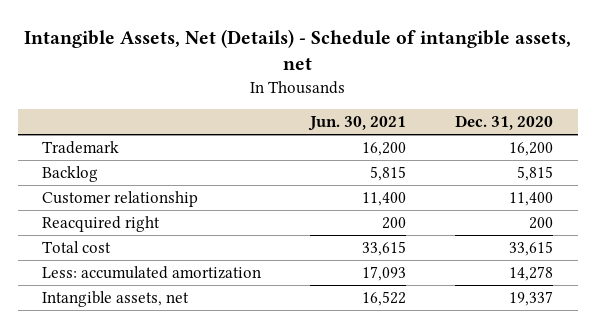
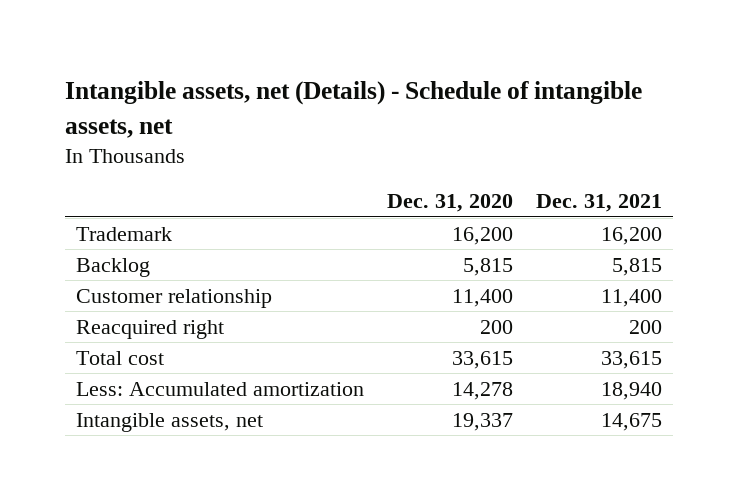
[23,28,571,70] Intangible Assets, Net (Details) - Schedule of intangible assets, net -> [64,81,642,138] Intangible assets, net (Details) - Schedule of intangible assets, net
[308,116,407,132] Jun. 30, 2021 -> none
none -> [535,194,662,213] Dec. 31, 2021
[42,265,262,279] Less: accumulated amortization -> [76,381,365,396] Less: Accumulated amortization

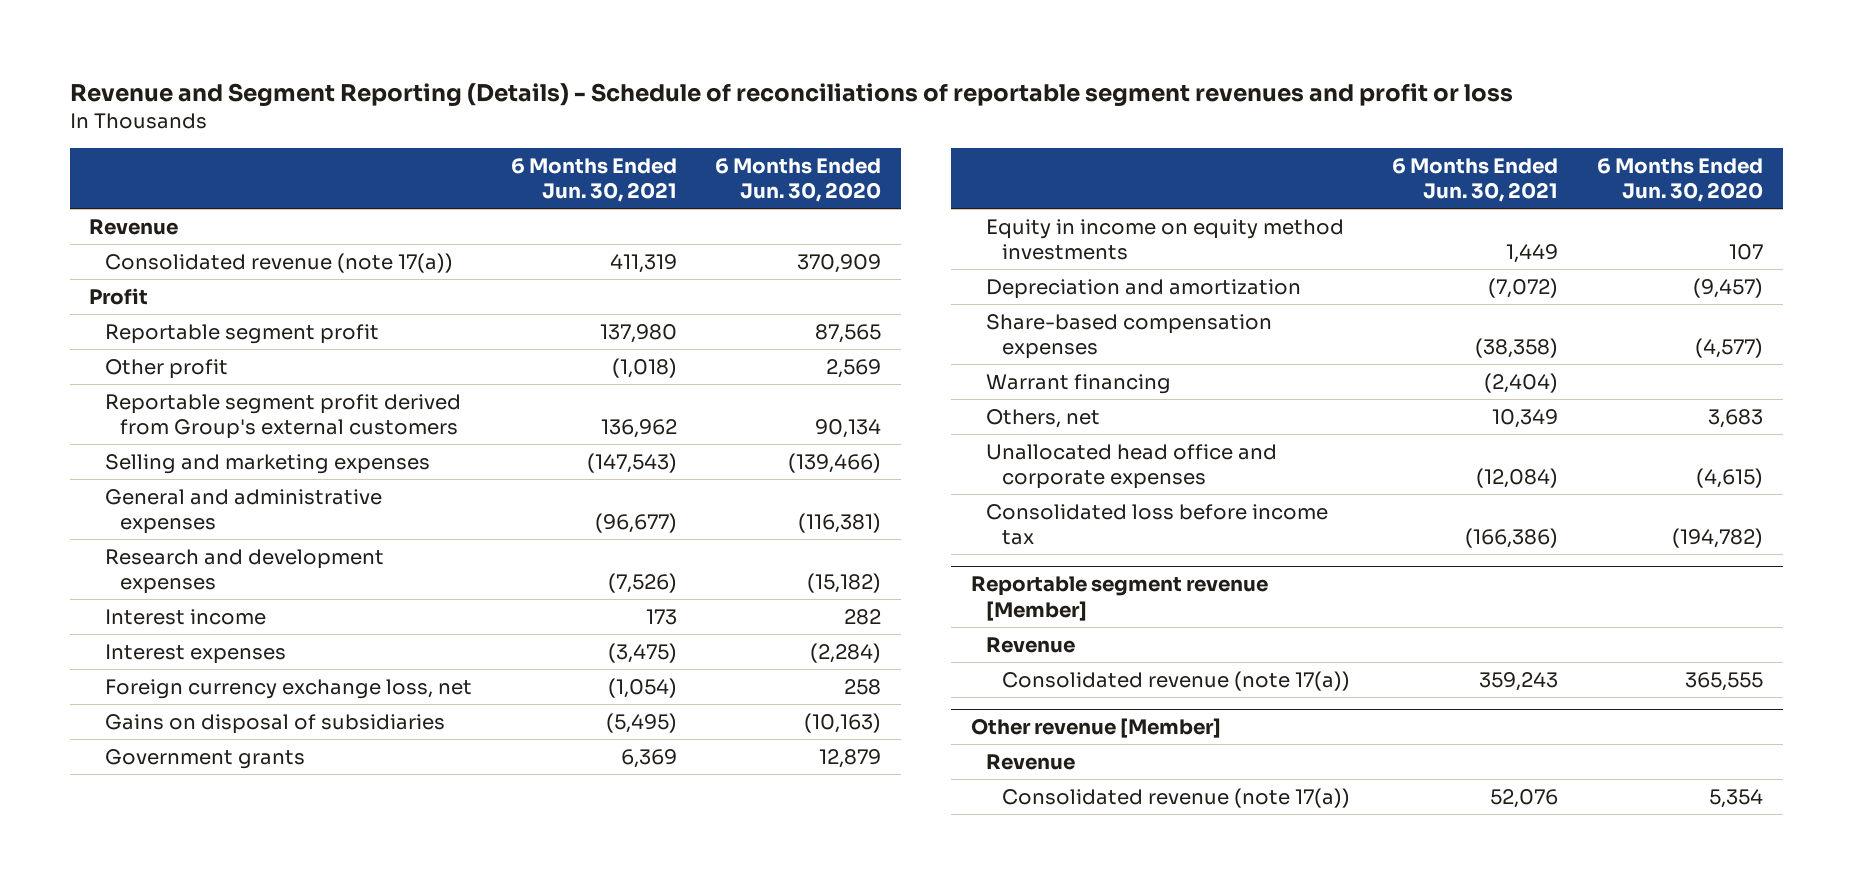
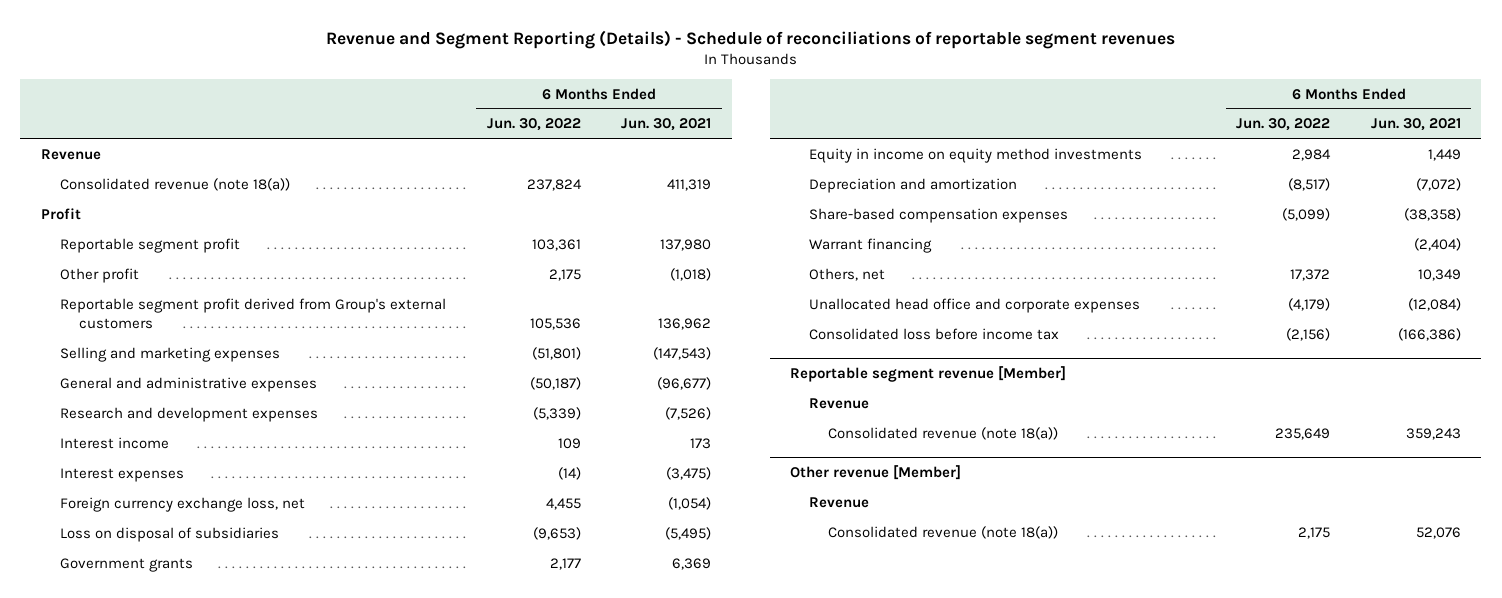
[69,82,1513,107] Revenue and Segment Reporting (Details) - Schedule of reconciliations of reportable segment revenues and profit or loss -> [325,29,1175,49] Revenue and Segment Reporting (Details) - Schedule of reconciliations of reportable segment revenues
[715,157,882,203] 6 Months Ended Jun. 30, 2020 -> none
none -> [486,118,581,132] Jun. 30, 2022
[104,252,453,273] Consolidated revenue (note 17(a)) -> [59,177,290,191] Consolidated revenue (note 18(a))
[104,713,445,734] Gains on disposal of subsidiaries -> [59,526,279,542] Loss on disposal of subsidiaries
[1002,670,1351,691] Consolidated revenue (note 17(a)) -> [828,426,1059,440] Consolidated revenue (note 18(a))
[1002,787,1351,808] Consolidated revenue (note 17(a)) -> [828,525,1059,539] Consolidated revenue (note 18(a))

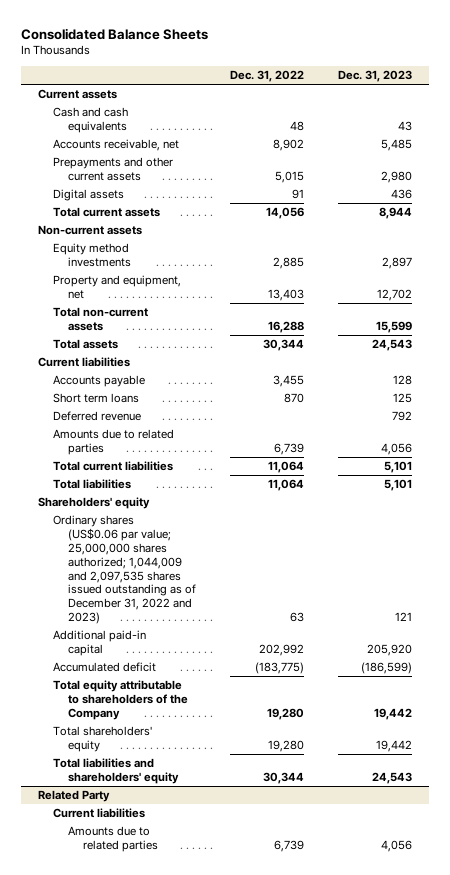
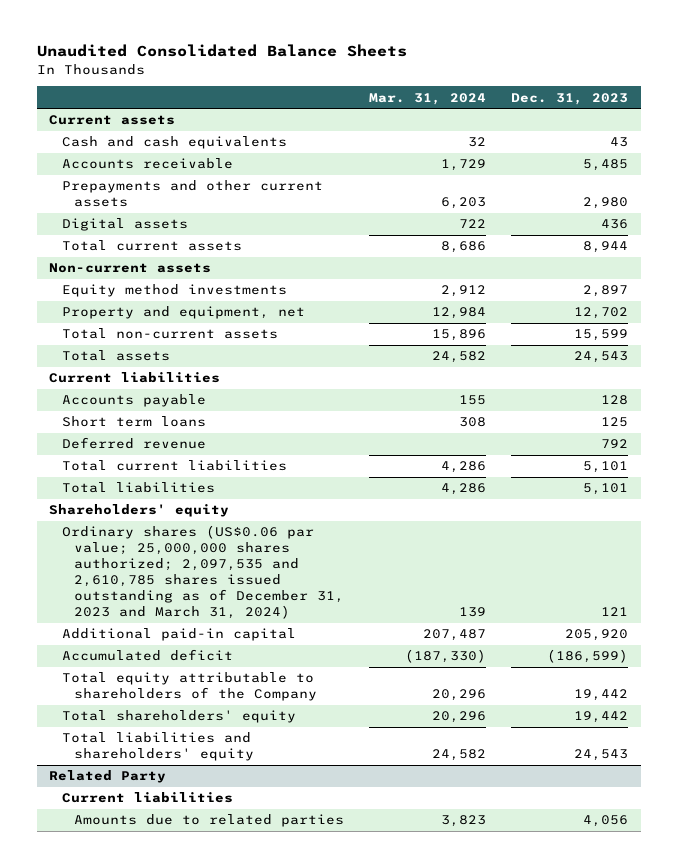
[20,27,208,40] Consolidated Balance Sheets -> [36,44,407,58] Unaudited Consolidated Balance Sheets
[229,70,304,83] Dec. 31, 2022 -> none
none -> [369,92,487,105] Mar. 31, 2024
[52,139,179,152] Accounts receivable, net -> [61,158,233,170] Accounts receivable
[52,429,174,456] Amounts due to related parties -> none
[52,515,197,625] Ordinary shares (US$0.06 par value; 25,000,000 shares authorized; 1,044,009 and 2,097,535 shares issued outstanding as of December 31, 2022 and 2023) -> [61,525,344,620] Ordinary shares (US$0.06 par value; 25,000,000 shares authorized; 2,097,535 and 2,610,785 shares issued outstanding as of December 31, 2023 and March 31, 2024)

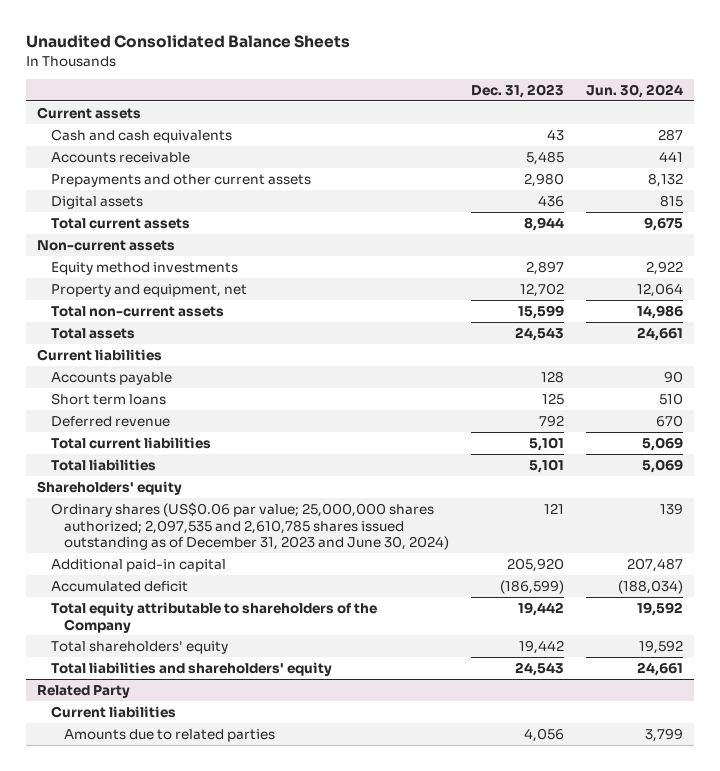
[369,92,487,105] Mar. 31, 2024 -> none
none -> [586,83,684,98] Jun. 30, 2024
[61,525,344,620] Ordinary shares (US$0.06 par value; 25,000,000 shares authorized; 2,097,535 and 2,610,785 shares issued outstanding as of December 31, 2023 and March 31, 2024) -> [50,501,449,551] Ordinary shares (US$0.06 par value; 25,000,000 shares authorized; 2,097,535 and 2,610,785 shares issued outstanding as of December 31, 2023 and June 30, 2024)

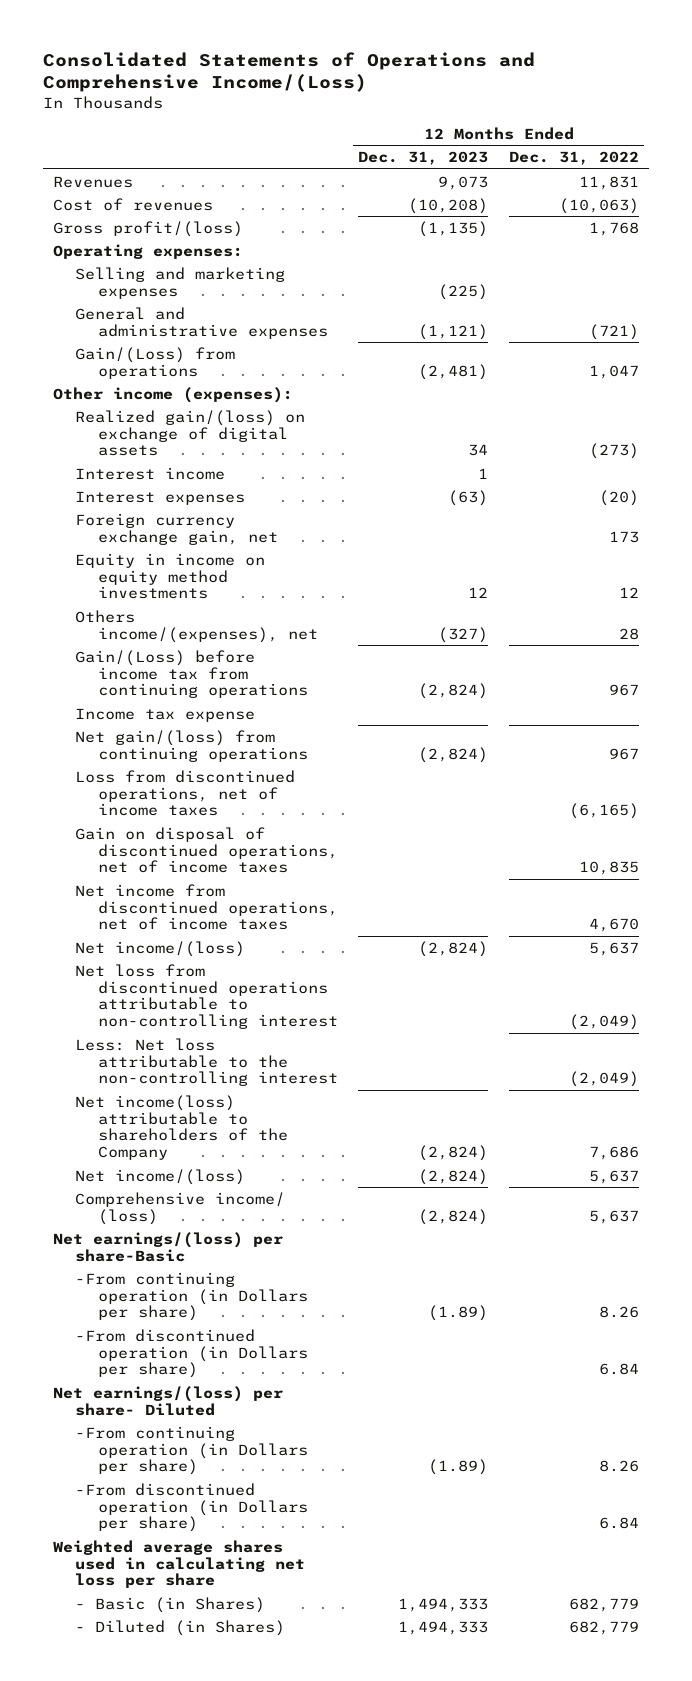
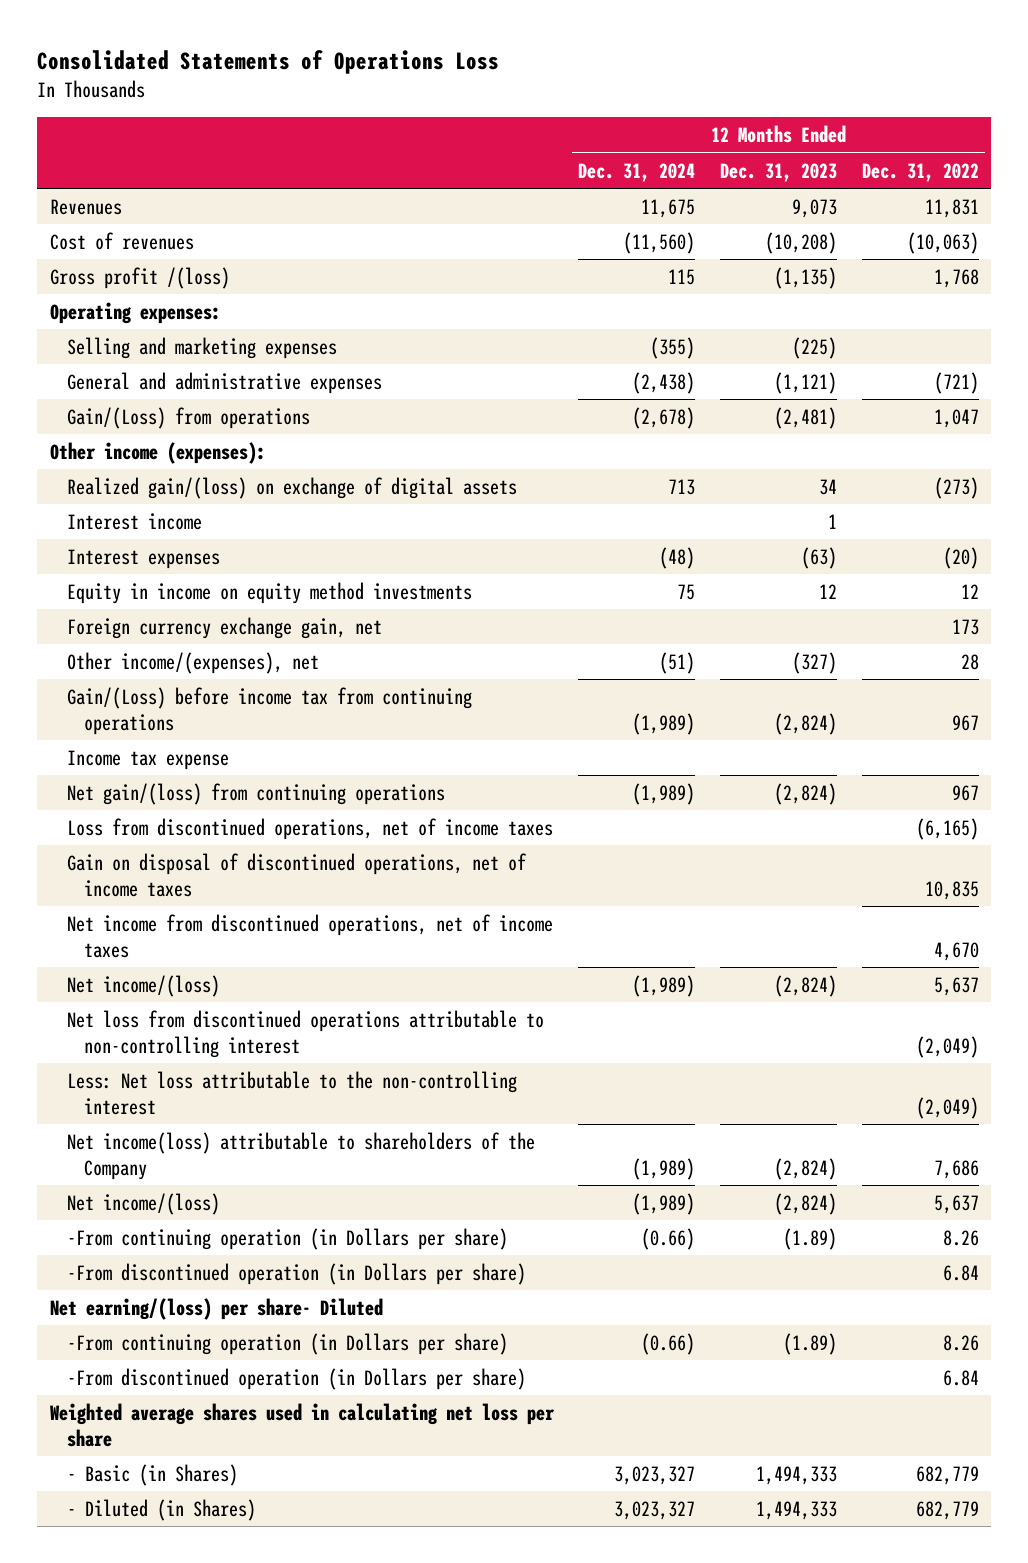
[42,51,535,93] Consolidated Statements of Operations and Comprehensive Income/(Loss) -> [37,50,500,75] Consolidated Statements of Operations Loss
none -> [578,162,696,182] Dec. 31, 2024
[52,220,243,237] Gross profit/(loss) -> [49,266,230,289] Gross profit /(loss)
[75,512,279,545] Foreign currency exchange gain, net -> [66,616,382,639] Foreign currency exchange gain, net
[75,609,319,643] Others income/(expenses), net -> [66,651,319,674] Other income/(expenses), net
[75,1191,286,1225] Comprehensive income/ (loss) -> none
[52,1231,283,1262] Net earnings/(loss) per share-Basic -> none
[52,1385,283,1416] Net earnings/(loss) per share- Diluted -> [49,1297,383,1320] Net earning/(loss) per share- Diluted

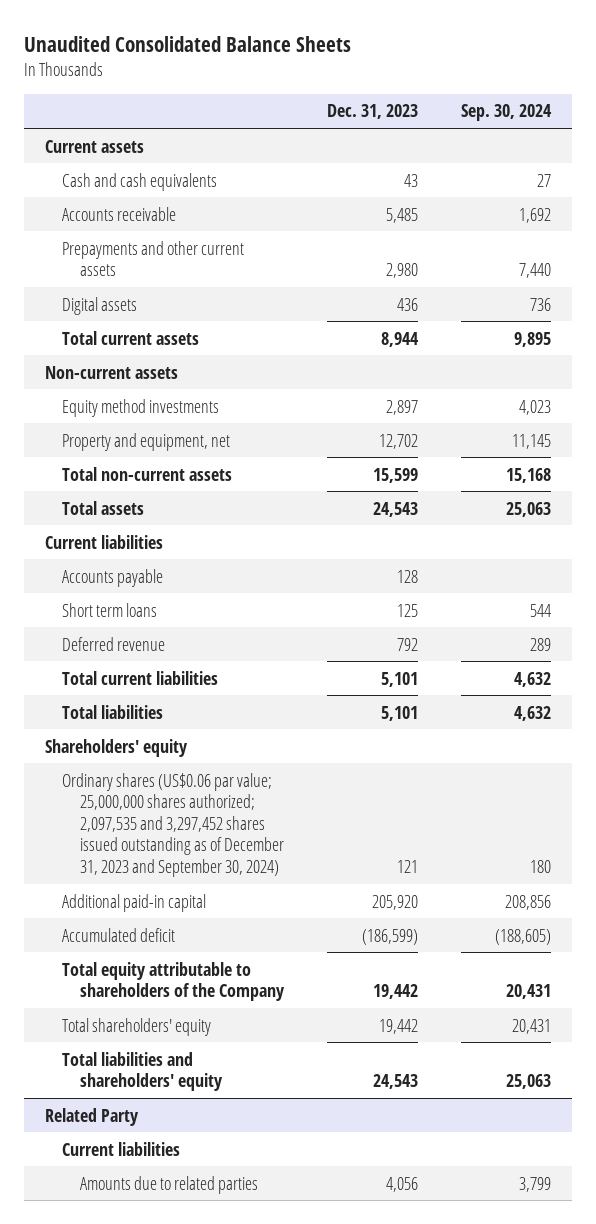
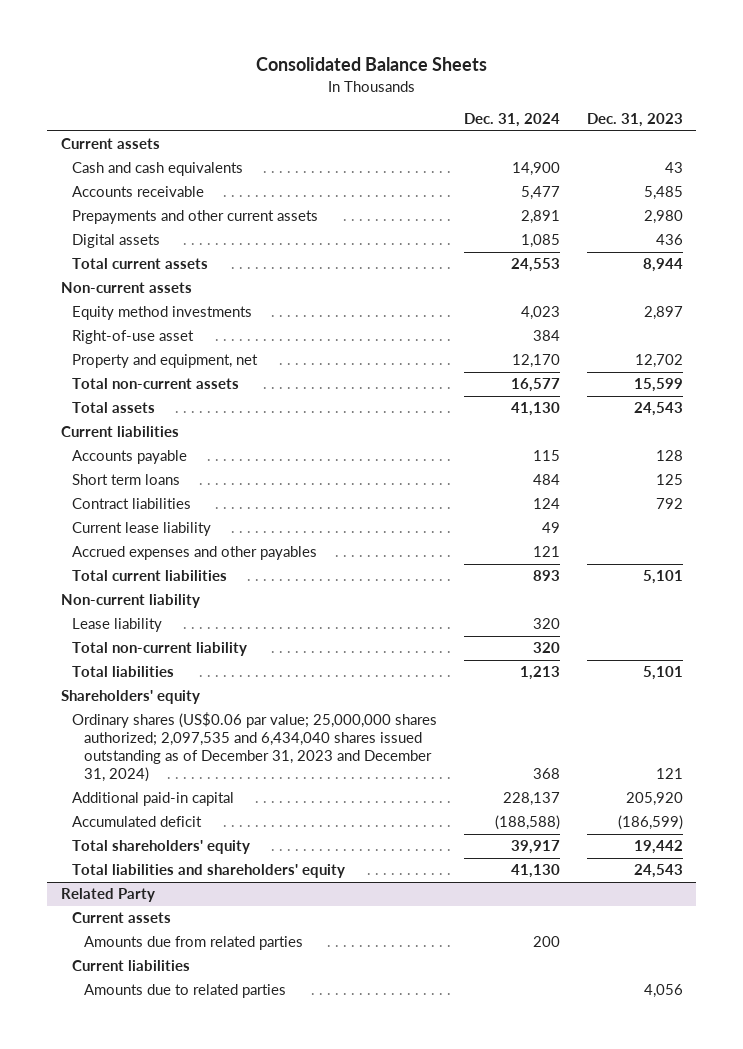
[23,35,351,52] Unaudited Consolidated Balance Sheets -> [255,57,487,72] Consolidated Balance Sheets
[460,104,552,122] Sep. 30, 2024 -> none
none -> [463,113,560,128] Dec. 31, 2024
none -> [72,330,195,345] Right-of-use asset
[62,636,166,651] Deferred revenue -> [72,498,192,510] Contract liabilities
none -> [72,522,212,537] Current lease liability
none -> [72,546,318,561] Accrued expenses and other payables
none -> [60,594,200,609] Non-current liability
none -> [72,618,163,633] Lease liability
none -> [72,642,248,657] Total non-current liability
[62,772,284,877] Ordinary shares (US$0.06 par value; 25,000,000 shares authorized; 2,097,535 and 3,297,452 shares issued outstanding as of December 31, 2023 and September 30, 2024) -> [72,712,438,783] Ordinary shares (US$0.06 par value; 25,000,000 shares authorized; 2,097,535 and 6,434,040 shares issued outstanding as of December 31, 2023 and December 31, 2024)
[62,961,285,1002] Total equity attributable to shareholders of the Company -> none
none -> [72,912,172,924] Current assets
none -> [83,936,303,951] Amounts due from related parties

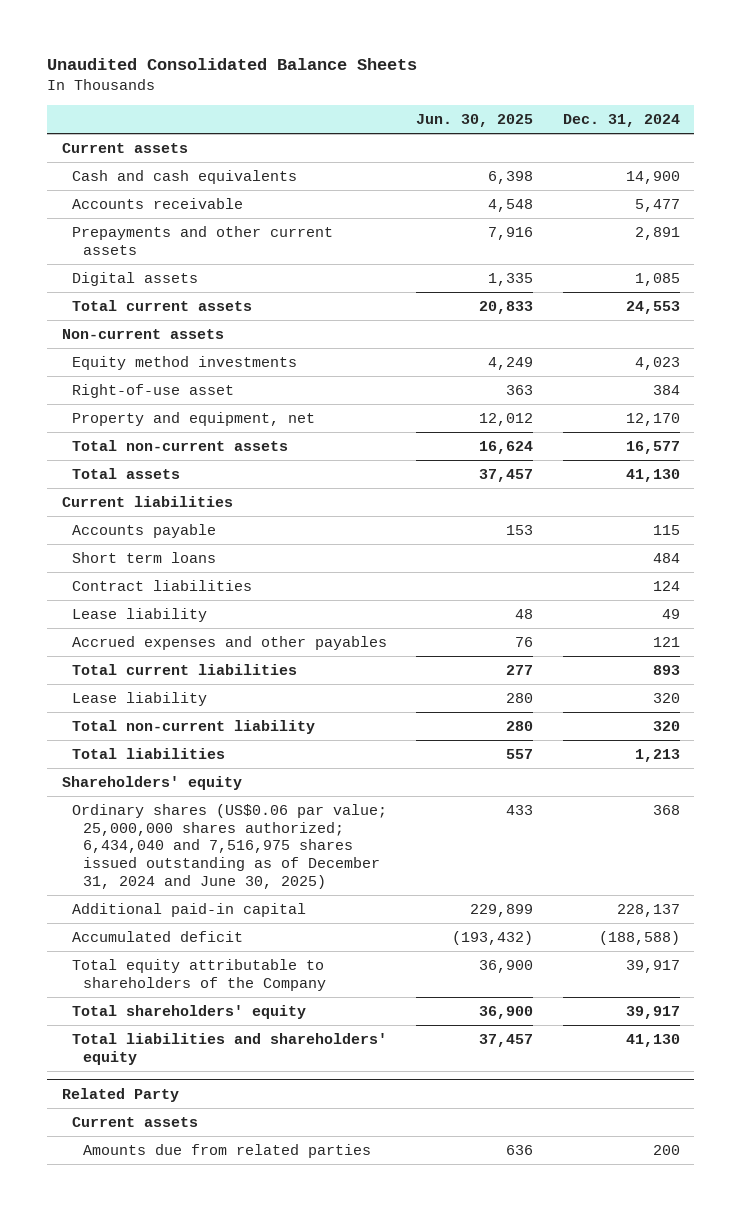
[255,57,487,72] Consolidated Balance Sheets -> [46,58,417,71] Unaudited Consolidated Balance Sheets
[586,113,683,128] Dec. 31, 2023 -> none
none -> [416,114,534,128] Jun. 30, 2025
[72,522,212,537] Current lease liability -> [72,607,208,622] Lease liability
[60,594,200,609] Non-current liability -> none
[72,712,438,783] Ordinary shares (US$0.06 par value; 25,000,000 shares authorized; 2,097,535 and 6,434,040 shares issued outstanding as of December 31, 2023 and December 31, 2024) -> [72,803,388,889] Ordinary shares (US$0.06 par value; 25,000,000 shares authorized; 6,434,040 and 7,516,975 shares issued outstanding as of December 31, 2024 and June 30, 2025)
none -> [72,958,326,991] Total equity attributable to shareholders of the Company
[72,960,191,972] Current liabilities -> none
[83,984,286,999] Amounts due to related parties -> none

